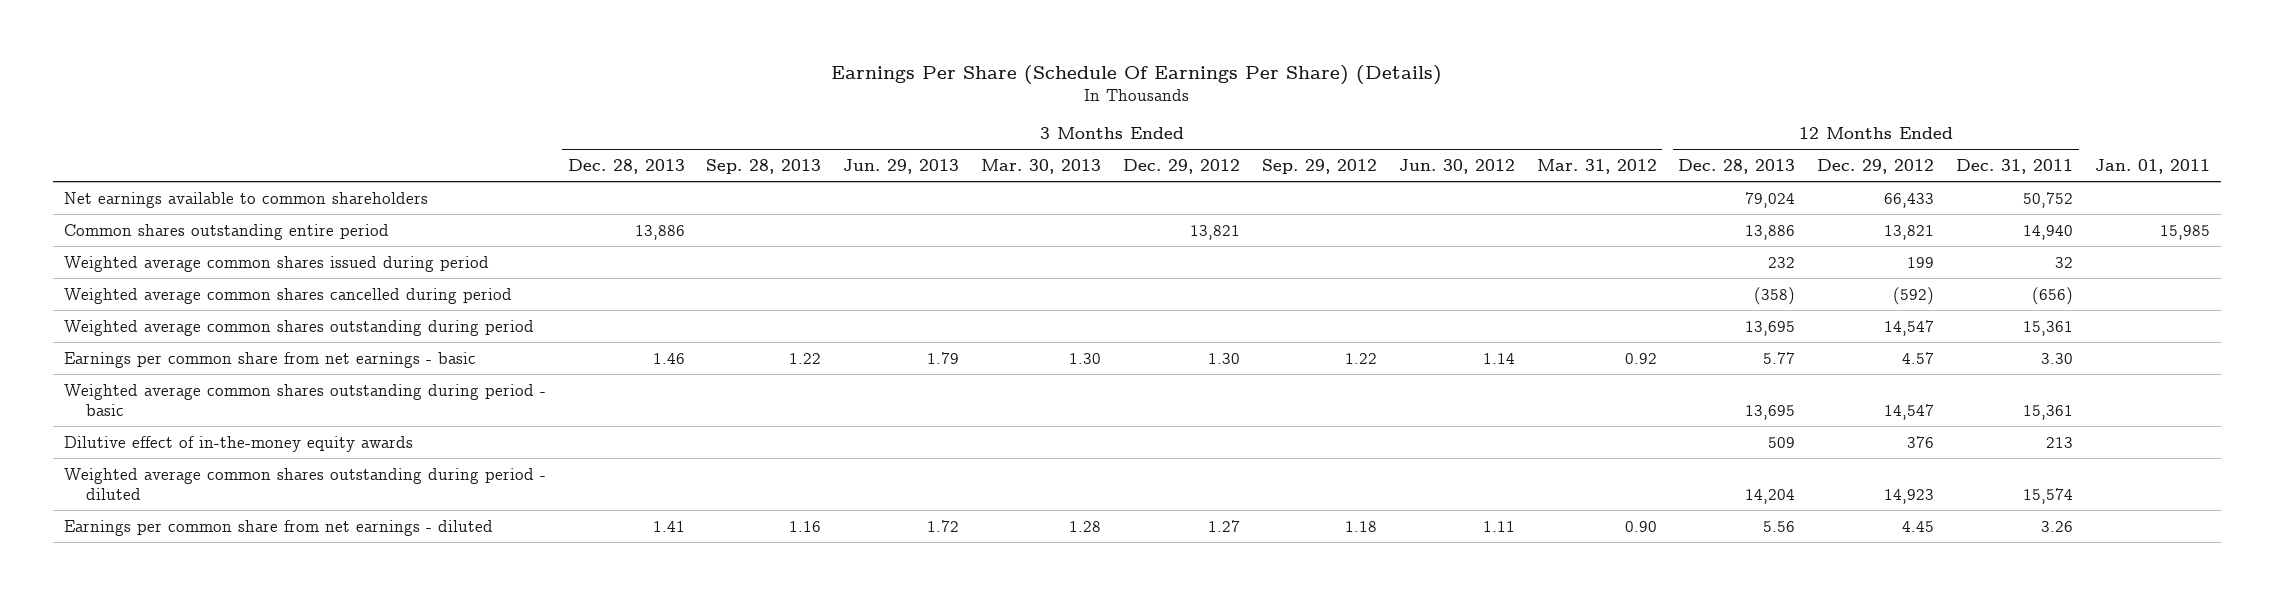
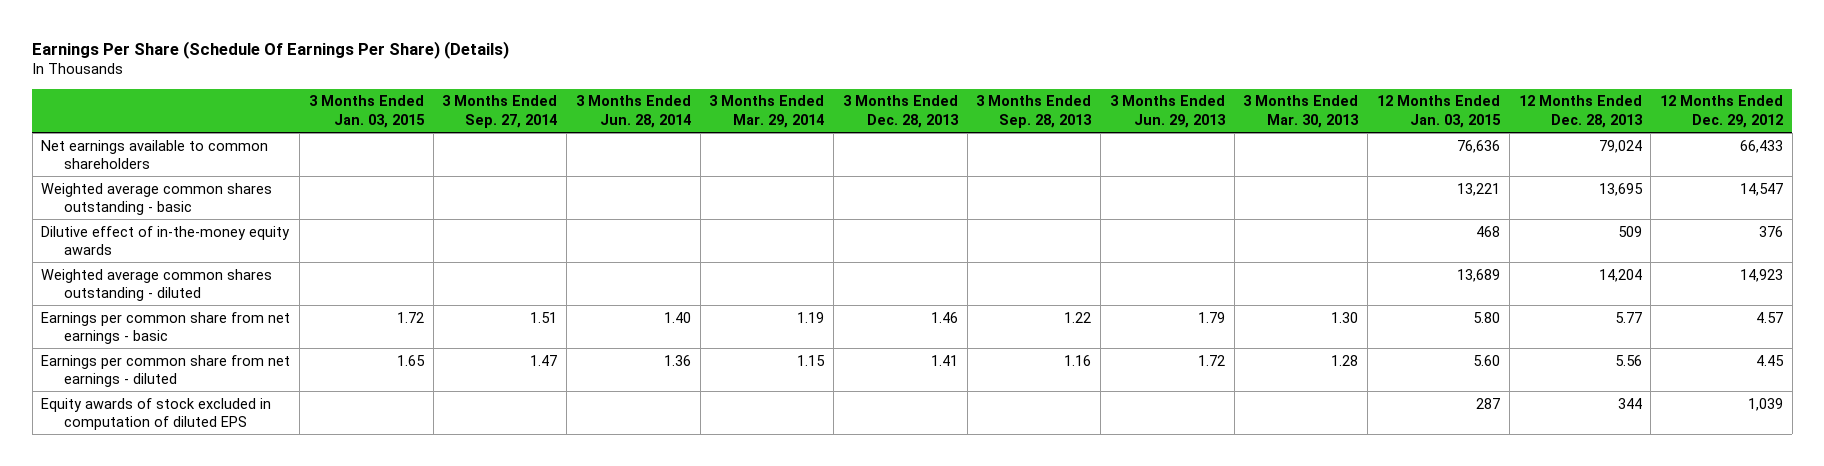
[1122,159,1240,175] Dec. 29, 2012 -> none
[1261,159,1377,175] Sep. 29, 2012 -> none
[1398,159,1515,175] Jun. 30, 2012 -> none
[1536,159,1657,175] Mar. 31, 2012 -> none
[1956,159,2074,175] Dec. 31, 2011 -> none
[2095,159,2211,175] Jan. 01, 2011 -> none
none -> [308,95,425,128] 3 Months Ended Jan. 03, 2015
none -> [442,95,558,128] 3 Months Ended Sep. 27, 2014
none -> [575,95,691,128] 3 Months Ended Jun. 28, 2014
none -> [709,95,825,128] 3 Months Ended Mar. 29, 2014
none -> [1377,95,1502,128] 12 Months Ended Jan. 03, 2015
[63,223,389,240] Common shares outstanding entire period -> none
[63,255,489,272] Weighted average common shares issued during period -> none
[63,287,512,304] Weighted average common shares cancelled during period -> none
[63,383,546,416] Weighted average common shares outstanding during period - basic -> none
[63,319,534,336] Weighted average common shares outstanding during period -> [41,182,273,216] Weighted average common shares outstanding - basic
[63,467,546,500] Weighted average common shares outstanding during period - diluted -> [41,268,273,302] Weighted average common shares outstanding - diluted
[63,351,476,368] Earnings per common share from net earnings - basic -> [41,311,291,345] Earnings per common share from net earnings - basic
none -> [41,397,272,431] Equity awards of stock excluded in computation of diluted EPS

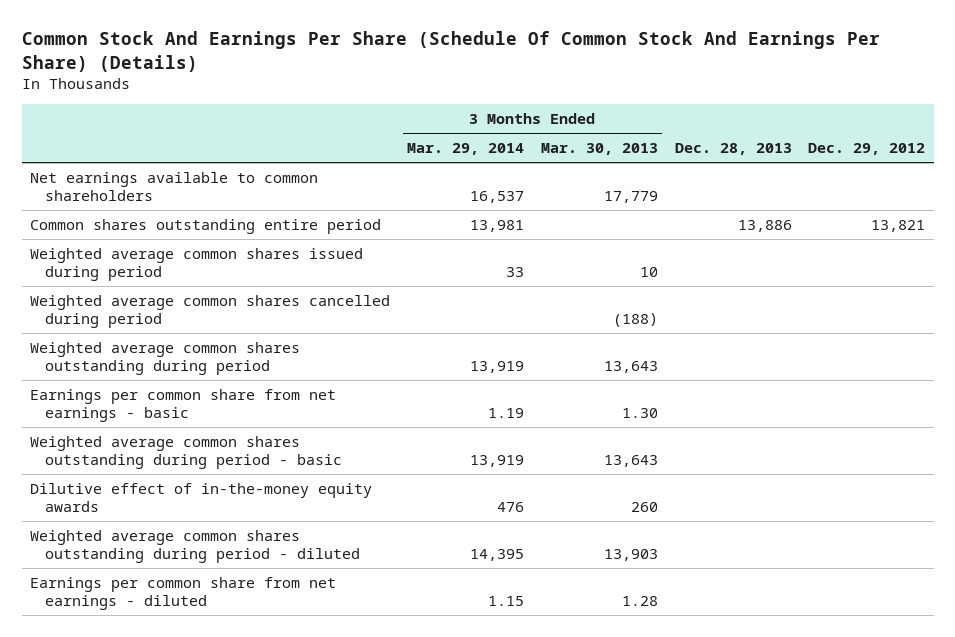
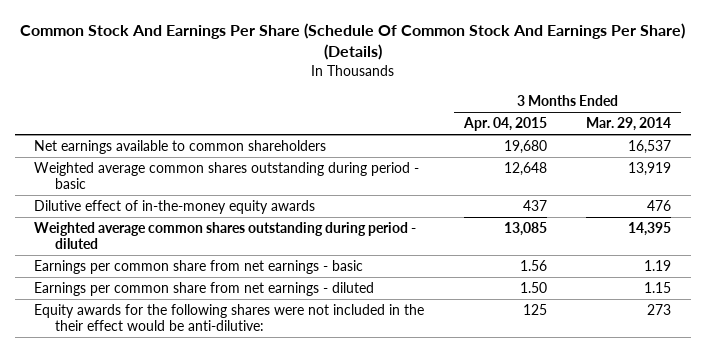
[540,143,658,156] Mar. 30, 2013 -> none
[674,143,792,156] Dec. 28, 2013 -> none
[808,143,926,156] Dec. 29, 2012 -> none
none -> [462,117,547,132] Apr. 04, 2015
[30,218,382,234] Common shares outstanding entire period -> none
[30,247,364,281] Weighted average common shares issued during period -> none
[30,294,391,328] Weighted average common shares cancelled during period -> none
[30,341,301,375] Weighted average common shares outstanding during period -> none
[30,388,337,422] Earnings per common share from net earnings - basic -> [34,260,364,275] Earnings per common share from net earnings - basic
none -> [34,304,425,332] Equity awards for the following shares were not included in the their effect would be anti-dilutive:

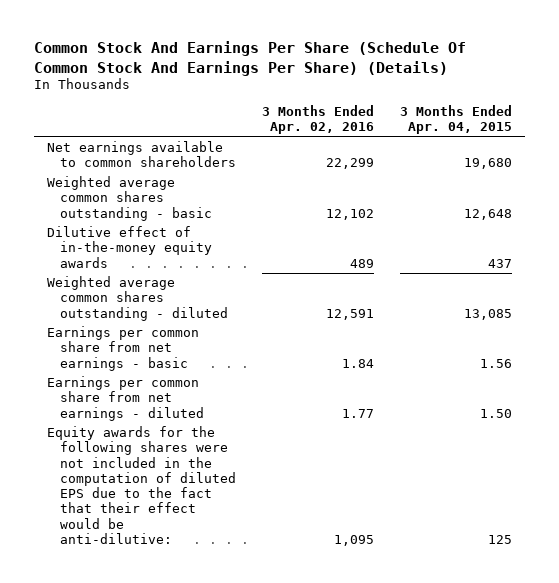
[586,117,672,132] Mar. 29, 2014 -> none
none -> [261,105,374,135] 3 Months Ended Apr. 02, 2016
[34,162,420,190] Weighted average common shares outstanding during period - basic -> [46,176,212,221] Weighted average common shares outstanding - basic
[34,222,417,250] Weighted average common shares outstanding during period - diluted -> [46,276,228,321] Weighted average common shares outstanding - diluted
[34,304,425,332] Equity awards for the following shares were not included in the their effect would be anti-dilutive: -> [46,426,236,544] Equity awards for the following shares were not included in the computation of diluted EPS due to the fact that their effect would be anti-dilutive:

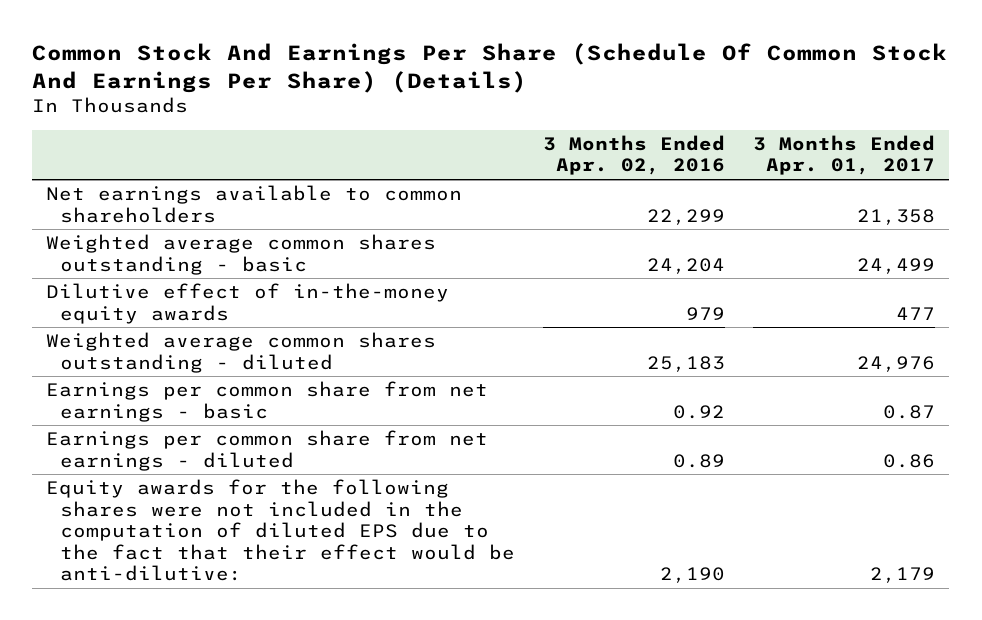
[399,105,512,135] 3 Months Ended Apr. 04, 2015 -> none
none -> [753,134,936,176] 3 Months Ended Apr. 01, 2017
[325,208,374,220] 12,102 -> [647,257,726,274] 24,204
[349,258,374,268] 489 -> [686,306,726,320] 979
[325,308,374,320] 12,591 -> [647,355,726,372] 25,183
[341,358,374,368] 1.84 -> [673,404,726,419] 0.92
[341,408,374,418] 1.77 -> [673,453,726,468] 0.89
[333,534,374,546] 1,095 -> [660,567,726,584] 2,190

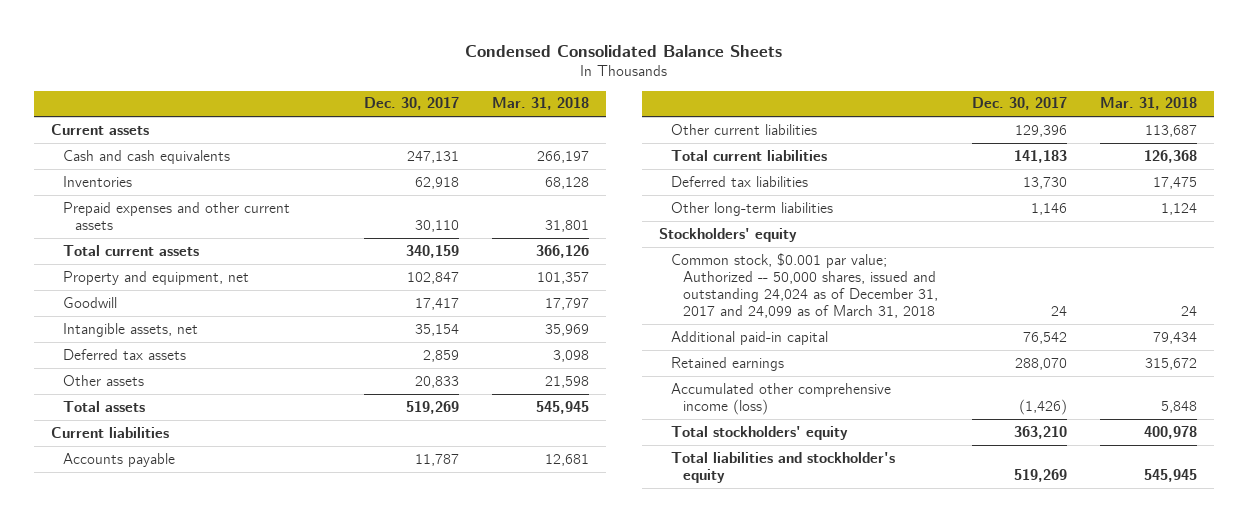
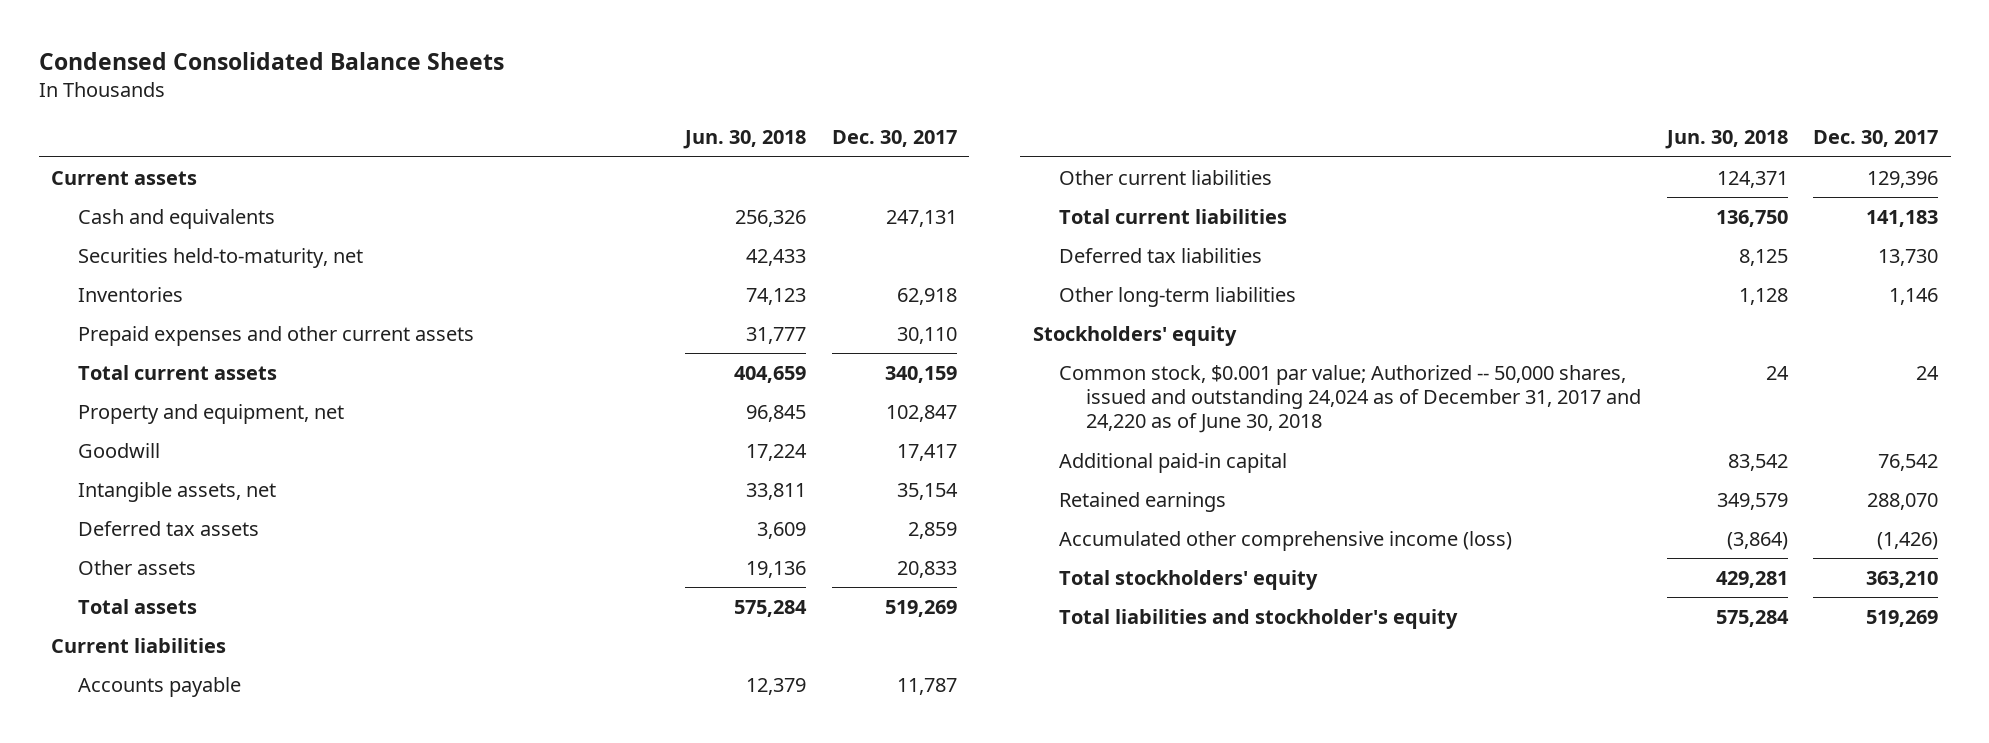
[492,97,590,111] Mar. 31, 2018 -> none
none -> [683,130,807,150] Jun. 30, 2018
[63,149,231,164] Cash and cash equivalents -> [78,208,276,229] Cash and equivalents
none -> [78,247,364,268] Securities held-to-maturity, net
[670,252,939,319] Common stock, $0.001 par value; Authorized -- 50,000 shares, issued and outstanding 24,024 as of December 31, 2017 and 24,099 as of March 31, 2018 -> [1059,364,1642,434] Common stock, $0.001 par value; Authorized -- 50,000 shares, issued and outstanding 24,024 as of December 31, 2017 and 24,220 as of June 30, 2018

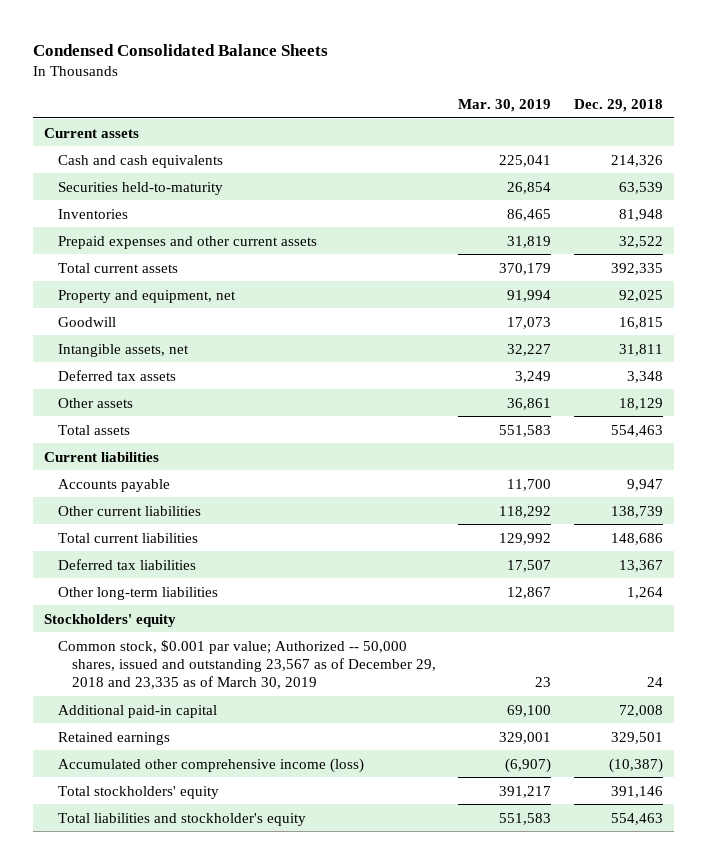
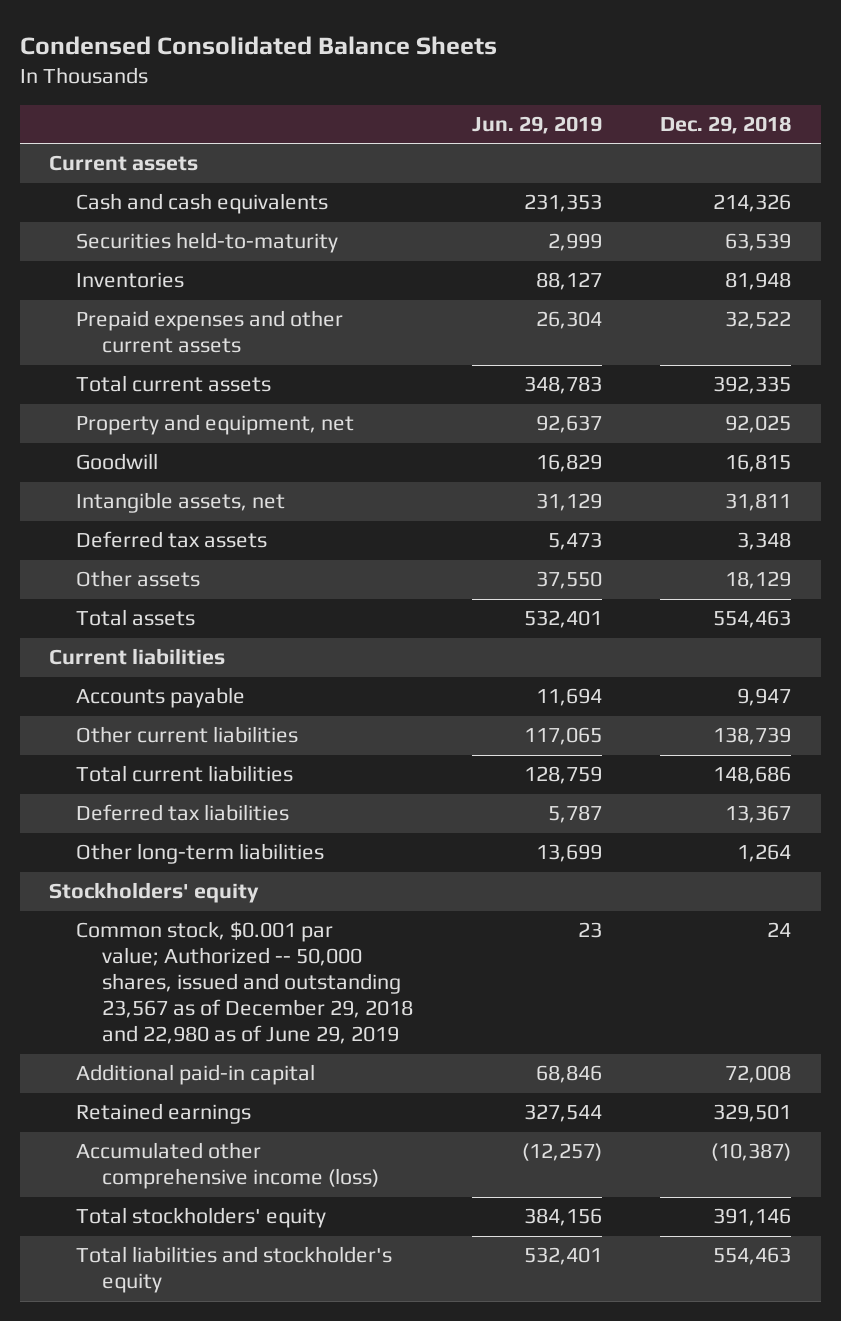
[458,98,552,112] Mar. 30, 2019 -> none
none -> [471,115,602,134] Jun. 29, 2019
[57,639,436,690] Common stock, $0.001 par value; Authorized -- 50,000 shares, issued and outstanding 23,567 as of December 29, 2018 and 23,335 as of March 30, 2019 -> [75,921,413,1045] Common stock, $0.001 par value; Authorized -- 50,000 shares, issued and outstanding 23,567 as of December 29, 2018 and 22,980 as of June 29, 2019

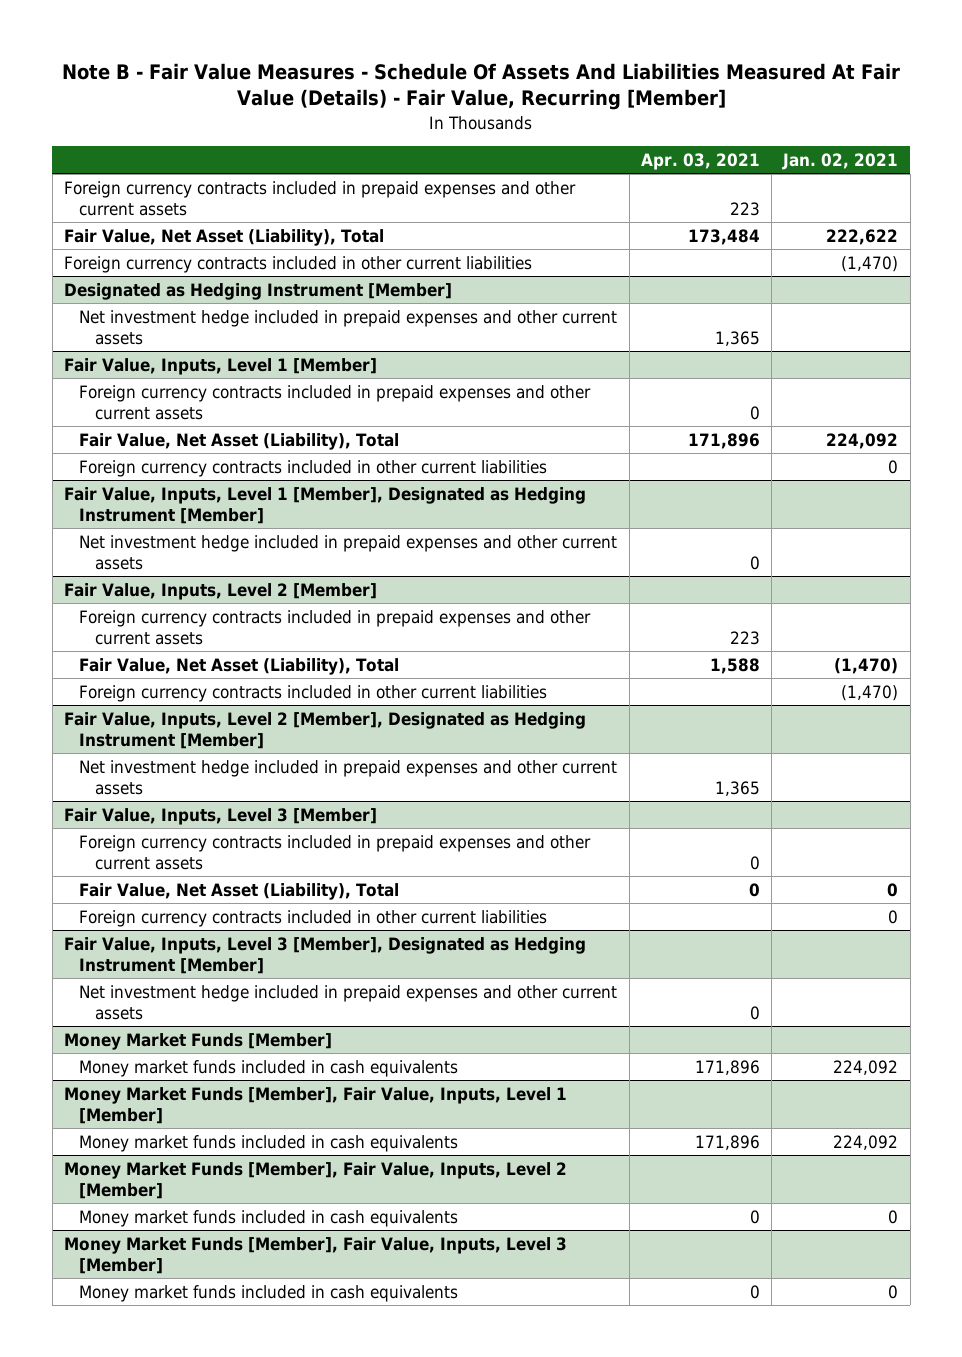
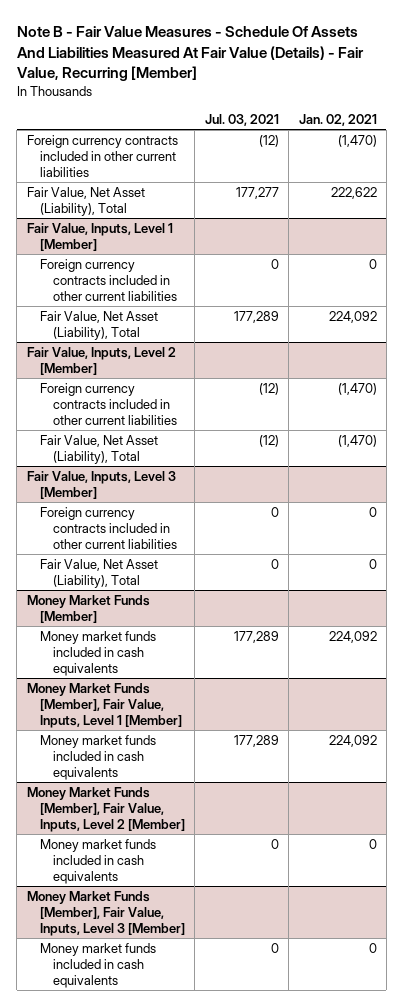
[640,152,760,170] Apr. 03, 2021 -> none
none -> [204,114,279,127] Jul. 03, 2021
[63,180,576,216] Foreign currency contracts included in prepaid expenses and other current assets -> none
[63,282,452,300] Designated as Hedging Instrument [Member] -> none
[79,309,618,345] Net investment hedge included in prepaid expenses and other current assets -> none
[63,228,384,246] Fair Value, Net Asset (Liability), Total -> [26,186,145,216] Fair Value, Net Asset (Liability), Total
[79,384,592,420] Foreign currency contracts included in prepaid expenses and other current assets -> none
[63,486,586,524] Fair Value, Inputs, Level 1 [Member], Designated as Hedging Instrument [Member] -> none
[79,534,618,570] Net investment hedge included in prepaid expenses and other current assets -> none
[79,432,400,450] Fair Value, Net Asset (Liability), Total -> [40,310,159,340] Fair Value, Net Asset (Liability), Total
[79,609,592,645] Foreign currency contracts included in prepaid expenses and other current assets -> none
[63,711,586,749] Fair Value, Inputs, Level 2 [Member], Designated as Hedging Instrument [Member] -> none
[79,759,618,795] Net investment hedge included in prepaid expenses and other current assets -> none
[79,657,400,675] Fair Value, Net Asset (Liability), Total -> [40,434,159,464] Fair Value, Net Asset (Liability), Total
[79,834,592,870] Foreign currency contracts included in prepaid expenses and other current assets -> none
[63,936,586,974] Fair Value, Inputs, Level 3 [Member], Designated as Hedging Instrument [Member] -> none
[79,984,618,1020] Net investment hedge included in prepaid expenses and other current assets -> none
[79,882,400,900] Fair Value, Net Asset (Liability), Total -> [40,558,159,588] Fair Value, Net Asset (Liability), Total

